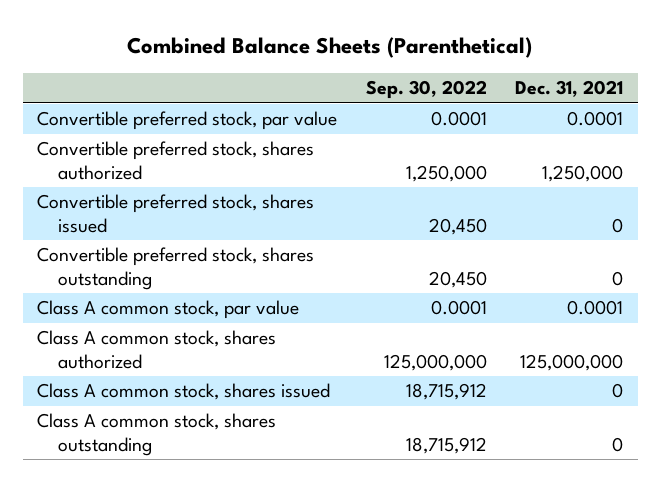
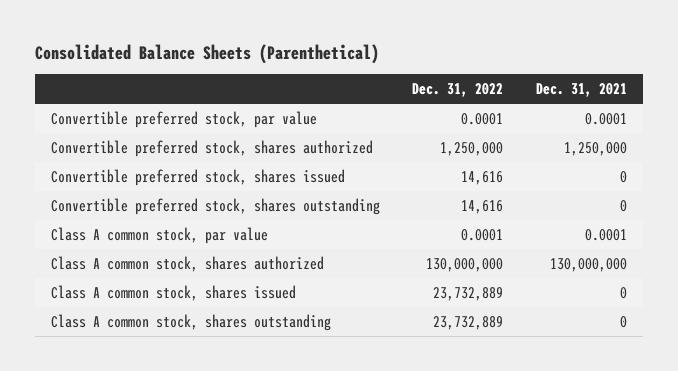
[127,37,533,59] Combined Balance Sheets (Parenthetical) -> [34,43,379,64] Consolidated Balance Sheets (Parenthetical)
[365,80,487,100] Sep. 30, 2022 -> none
none -> [412,83,504,98] Dec. 31, 2022
[520,353,624,371] 125,000,000 -> [549,257,627,272] 130,000,000

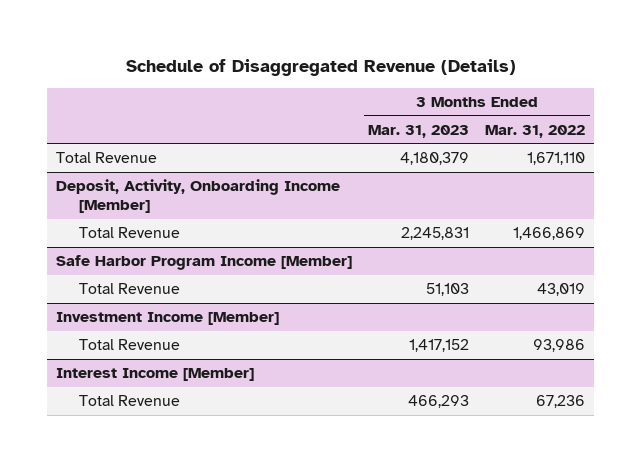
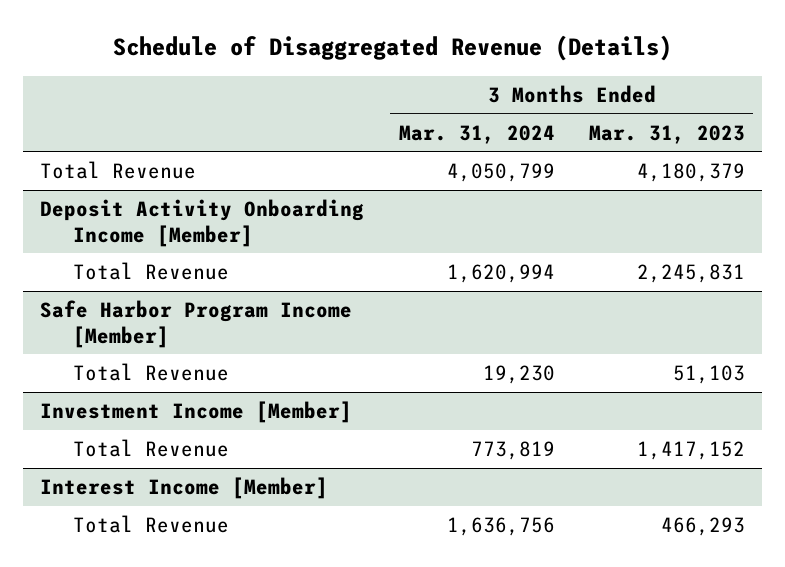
[485,124,586,138] Mar. 31, 2022 -> none
none -> [398,124,555,144] Mar. 31, 2024
[55,179,340,214] Deposit, Activity, Onboarding Income [Member] -> [40,199,365,247] Deposit Activity Onboarding Income [Member]

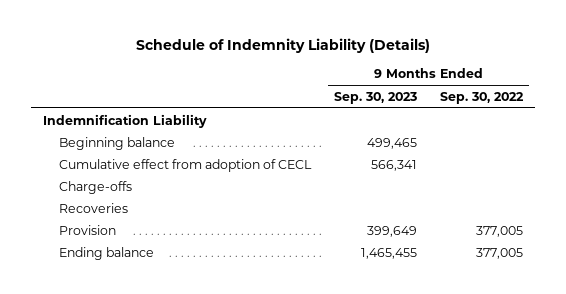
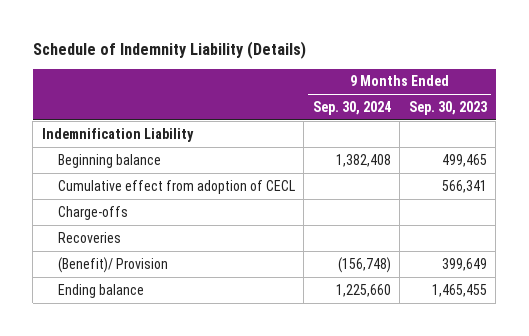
[440,91,525,104] Sep. 30, 2022 -> none
none -> [312,100,391,115] Sep. 30, 2024
[58,224,116,235] Provision -> [57,256,168,273] (Benefit)/ Provision

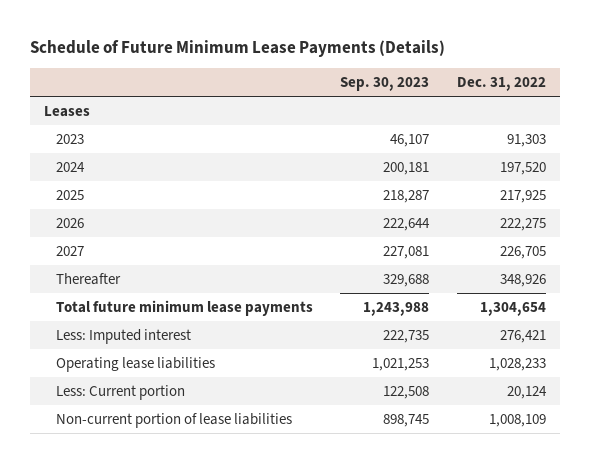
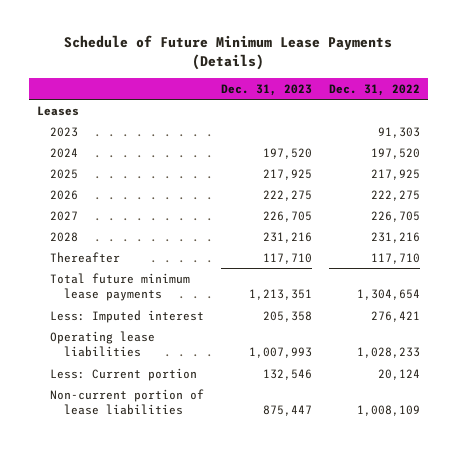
[340,77,430,92] Sep. 30, 2023 -> none
none -> [221,83,313,96] Dec. 31, 2023
none -> [50,231,79,242] 2028
[500,273,547,287] 348,926 -> [370,252,420,264] 117,710

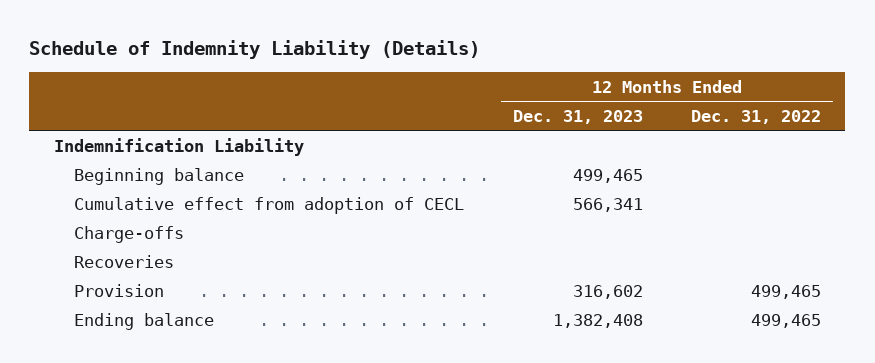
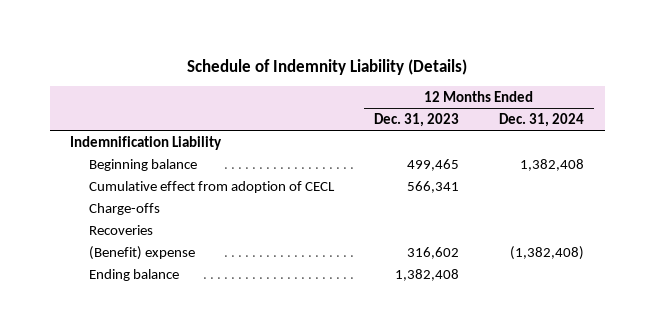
[691,109,822,124] Dec. 31, 2022 -> none
none -> [499,112,585,127] Dec. 31, 2024
[74,283,165,297] Provision -> [88,245,195,260] (Benefit) expense

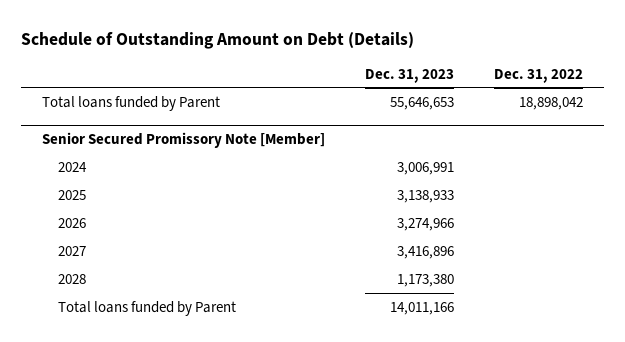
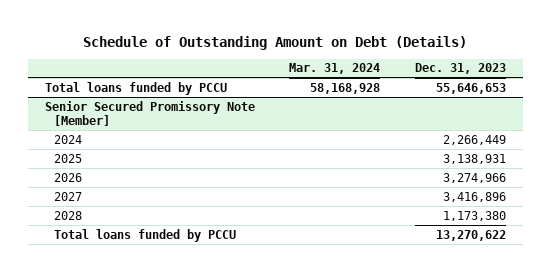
[494,68,584,83] Dec. 31, 2022 -> none
none -> [289,63,381,75] Mar. 31, 2024
[41,95,220,111] Total loans funded by Parent -> [44,81,227,95] Total loans funded by PCCU
[396,161,454,175] 3,006,991 -> [442,134,506,145] 2,266,449
[396,189,454,203] 3,138,933 -> [442,153,506,164] 3,138,931
[58,300,237,316] Total loans funded by Parent -> [54,228,237,242] Total loans funded by PCCU
[389,301,454,315] 14,011,166 -> [435,229,506,241] 13,270,622

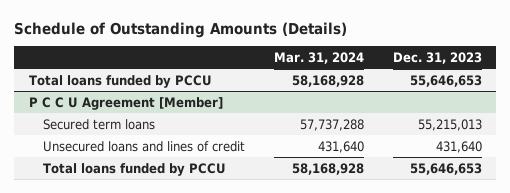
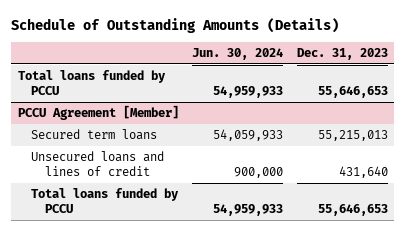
[273,51,364,64] Mar. 31, 2024 -> none
none -> [192,48,284,61] Jun. 30, 2024
[28,96,223,110] P C C U Agreement [Member] -> [18,105,180,121] PCCU Agreement [Member]

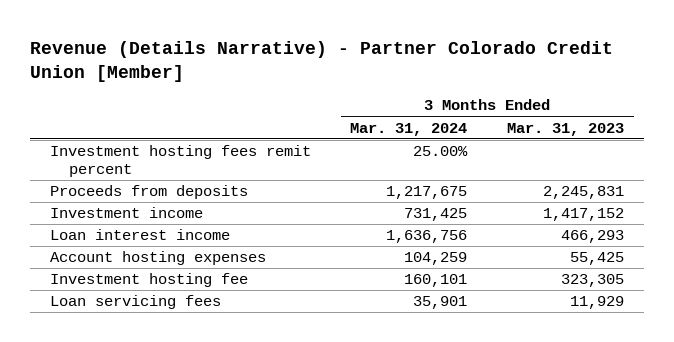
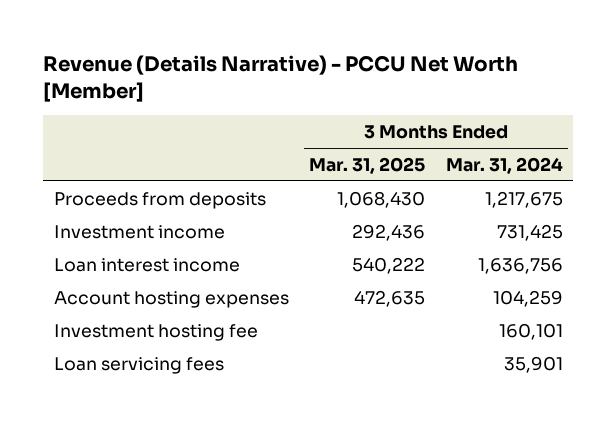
[29,41,613,83] Revenue (Details Narrative) - Partner Colorado Credit Union [Member] -> [43,54,519,102] Revenue (Details Narrative) - PCCU Net Worth [Member]
[507,122,625,136] Mar. 31, 2023 -> none
none -> [309,156,426,174] Mar. 31, 2025
[49,145,311,178] Investment hosting fees remit percent -> none

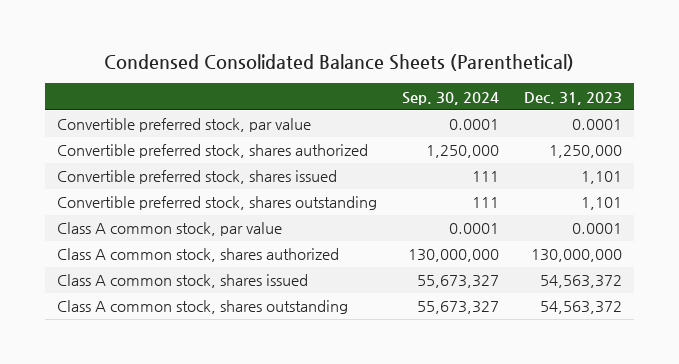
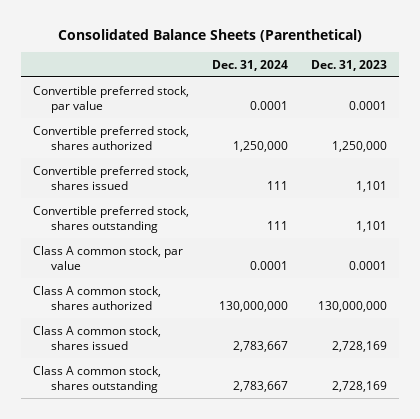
[104,54,575,72] Condensed Consolidated Balance Sheets (Parenthetical) -> [58,28,363,42] Consolidated Balance Sheets (Parenthetical)
[401,91,499,105] Sep. 30, 2024 -> none
none -> [212,59,289,71] Dec. 31, 2024
[539,275,622,289] 54,563,372 -> [332,341,388,353] 2,728,169
[539,301,622,315] 54,563,372 -> [332,381,388,393] 2,728,169

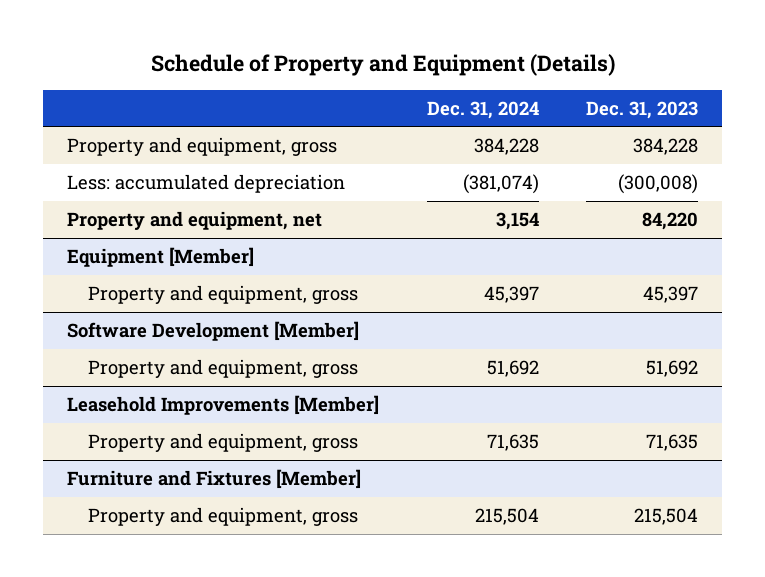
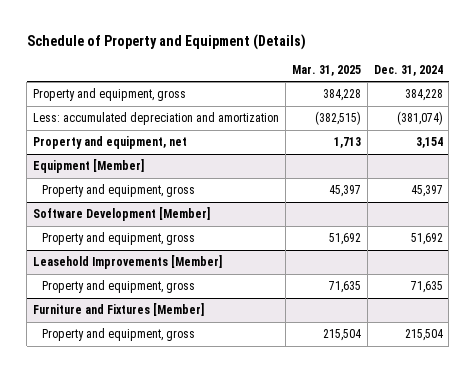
[586,100,699,119] Dec. 31, 2023 -> none
none -> [291,64,361,76] Mar. 31, 2025
[66,173,345,193] Less: accumulated depreciation -> [33,112,280,126] Less: accumulated depreciation and amortization

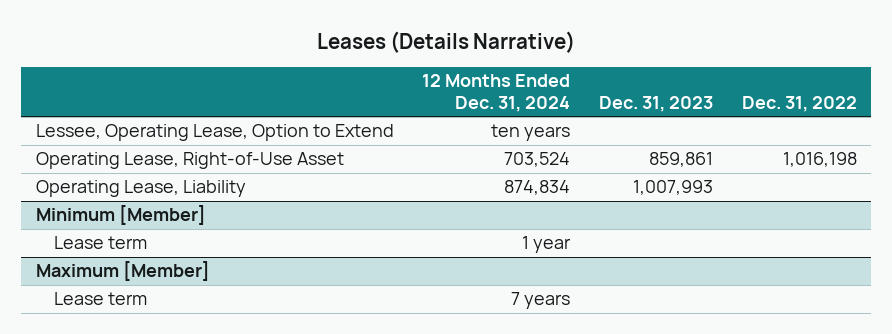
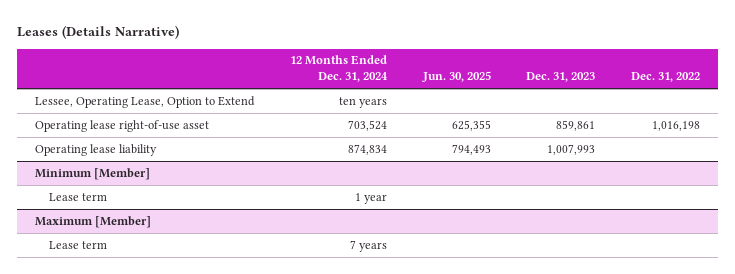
none -> [421,71,491,83] Jun. 30, 2025
[35,152,344,170] Operating Lease, Right-of-Use Asset -> [35,119,210,132] Operating lease right-of-use asset
[35,180,246,198] Operating Lease, Liability -> [35,143,158,156] Operating lease liability

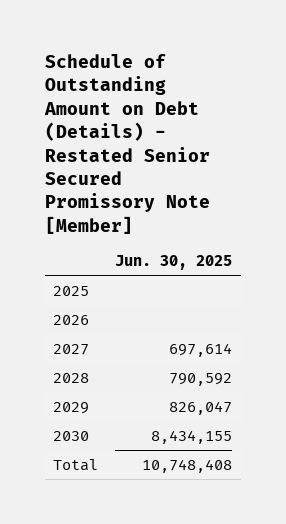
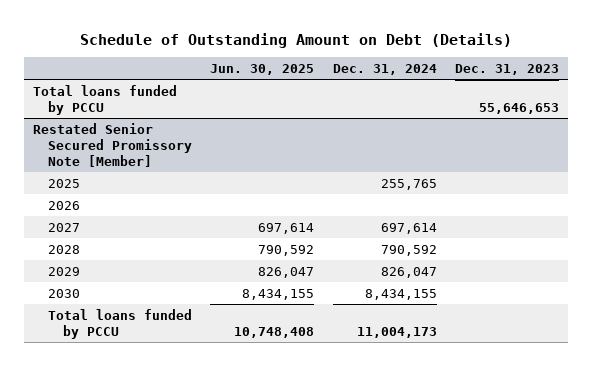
[43,54,210,234] Schedule of Outstanding Amount on Debt (Details) - Restated Senior Secured Promissory Note [Member] -> [80,32,513,48] Schedule of Outstanding Amount on Debt (Details)
none -> [332,64,437,76] Dec. 31, 2024
none -> [454,64,559,76] Dec. 31, 2023
none -> [33,84,178,115] Total loans funded by PCCU
none -> [33,122,193,168] Restated Senior Secured Promissory Note [Member]
[53,458,99,471] Total -> [48,308,193,339] Total loans funded by PCCU

